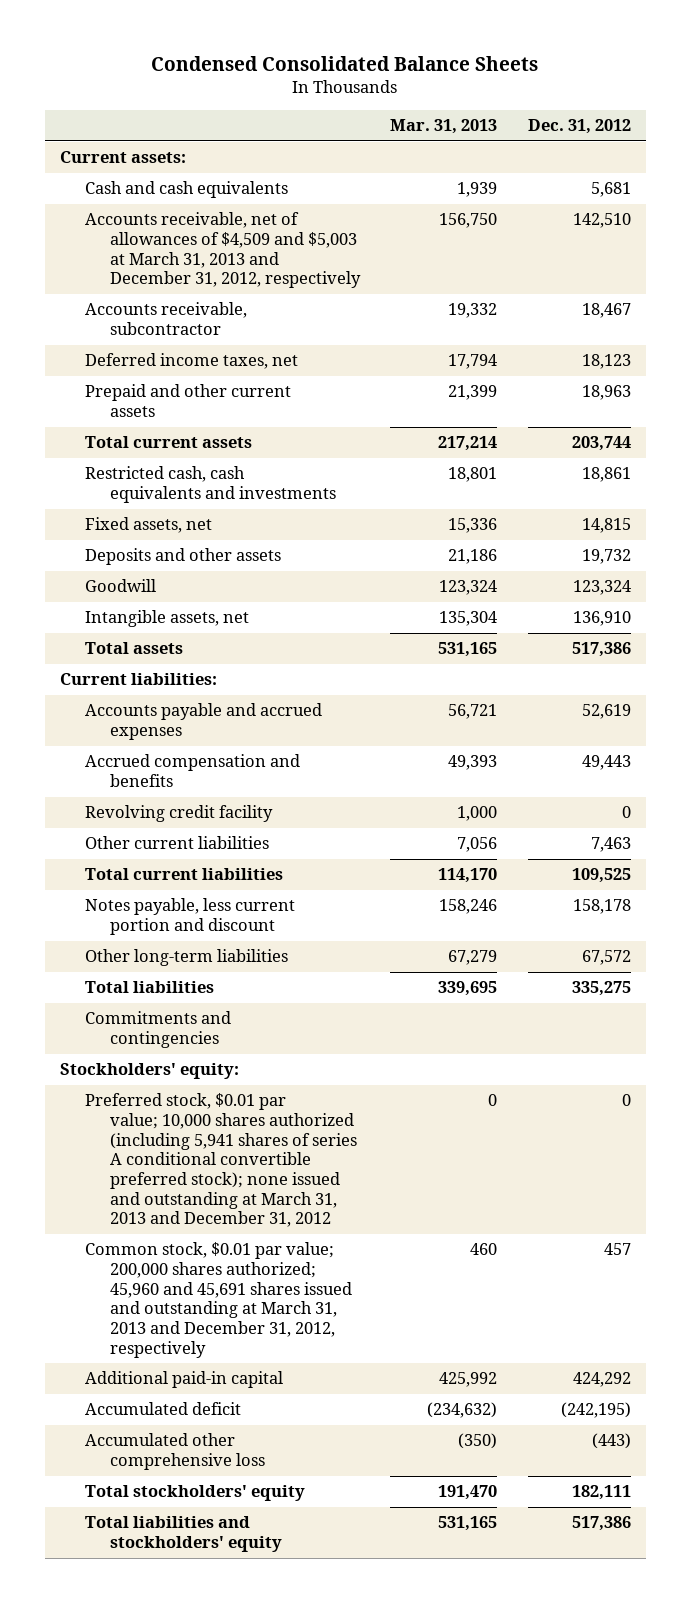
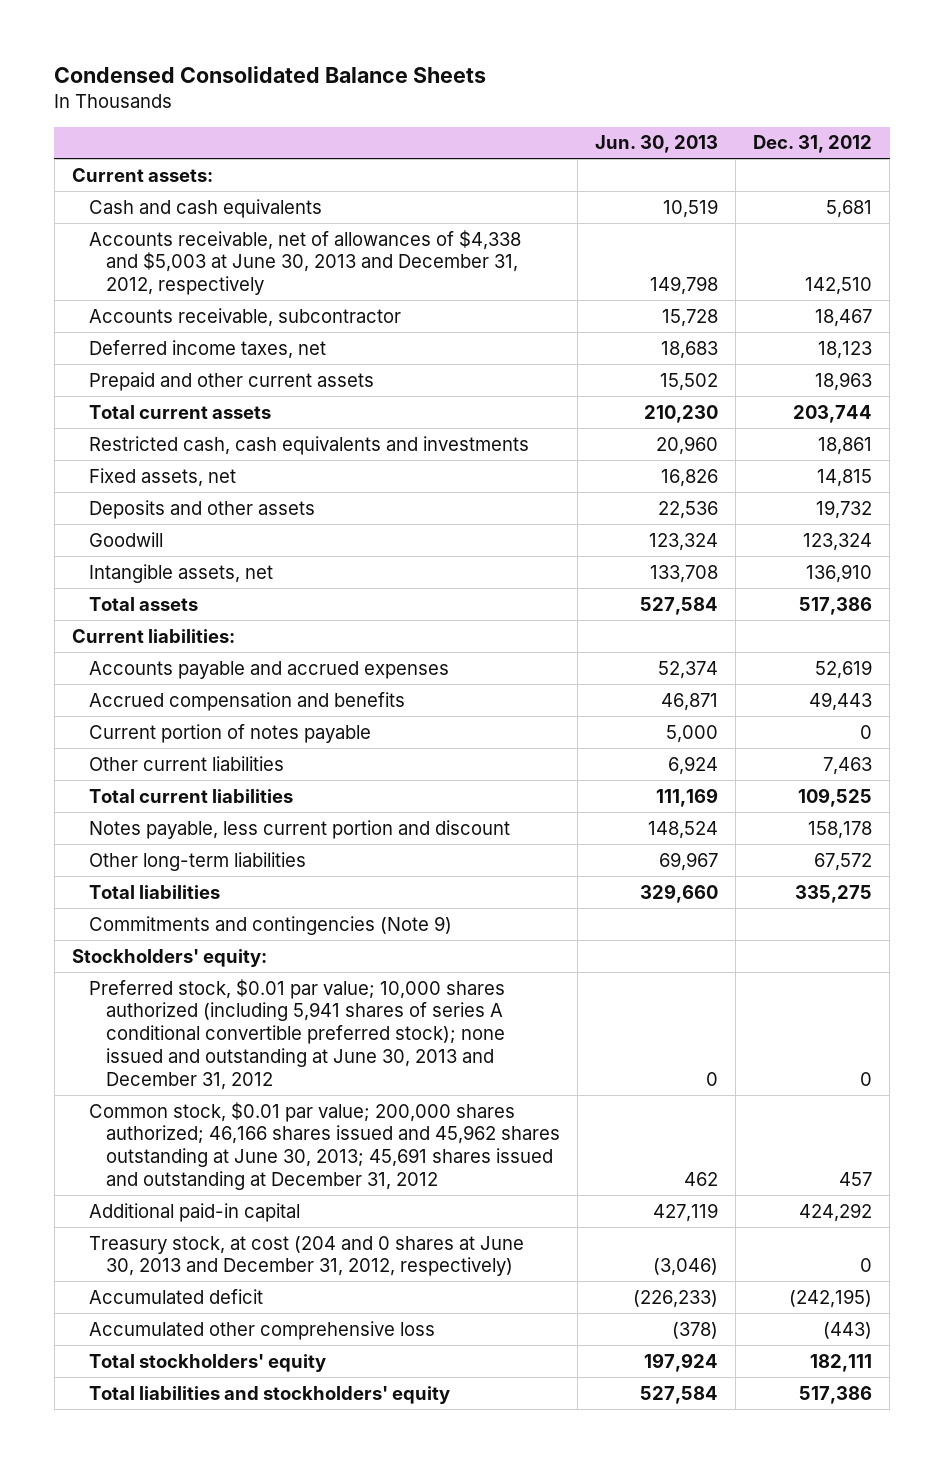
[390,119,498,135] Mar. 31, 2013 -> none
none -> [595,135,719,154] Jun. 30, 2013
[85,212,362,289] Accounts receivable, net of allowances of $4,509 and $5,003 at March 31, 2013 and December 31, 2012, respectively -> [88,229,521,296] Accounts receivable, net of allowances of $4,338 and $5,003 at June 30, 2013 and December 31, 2012, respectively
[85,805,274,823] Revolving credit facility -> none
none -> [88,723,371,743] Current portion of notes payable
[85,1011,232,1049] Commitments and contingencies -> [88,915,452,935] Commitments and contingencies (Note 9)
[85,1093,358,1228] Preferred stock, $0.01 par value; 10,000 shares authorized (including 5,941 shares of series A conditional convertible preferred stock); none issued and outstanding at March 31, 2013 and December 31, 2012 -> [88,978,506,1090] Preferred stock, $0.01 par value; 10,000 shares authorized (including 5,941 shares of series A conditional convertible preferred stock); none issued and outstanding at June 30, 2013 and December 31, 2012
[85,1242,353,1358] Common stock, $0.01 par value; 200,000 shares authorized; 45,960 and 45,691 shares issued and outstanding at March 31, 2013 and December 31, 2012, respectively -> [88,1101,561,1190] Common stock, $0.01 par value; 200,000 shares authorized; 46,166 shares issued and 45,962 shares outstanding at June 30, 2013; 45,691 shares issued and outstanding at December 31, 2012
none -> [88,1235,524,1277] Treasury stock, at cost (204 and 0 shares at June 30, 2013 and December 31, 2012, respectively)

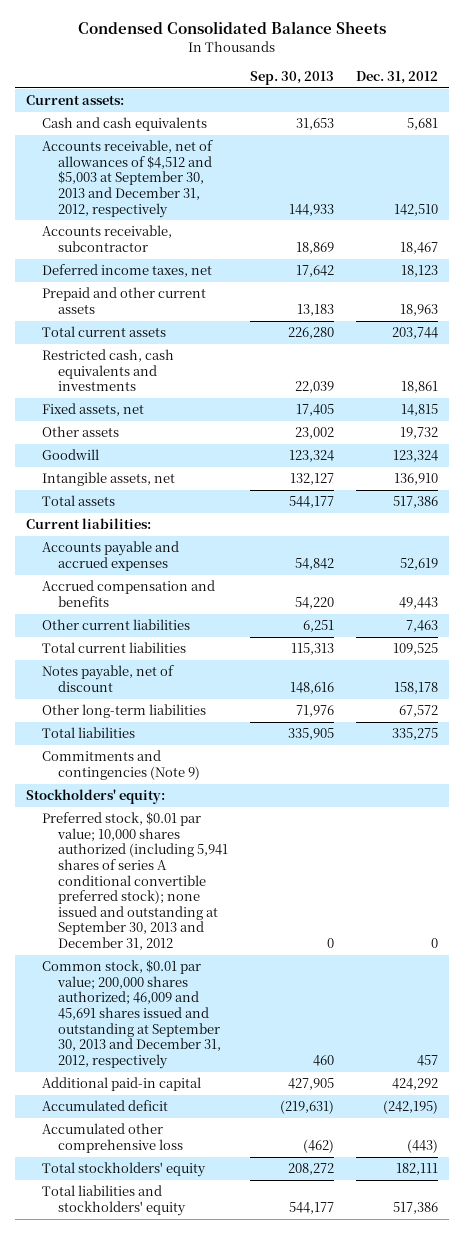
[595,135,719,154] Jun. 30, 2013 -> none
none -> [249,70,334,85] Sep. 30, 2013
[88,229,521,296] Accounts receivable, net of allowances of $4,338 and $5,003 at June 30, 2013 and December 31, 2012, respectively -> [41,140,213,218] Accounts receivable, net of allowances of $4,512 and $5,003 at September 30, 2013 and December 31, 2012, respectively
[88,499,315,519] Deposits and other assets -> [41,426,119,438] Other assets
[88,723,371,743] Current portion of notes payable -> none
[88,819,510,839] Notes payable, less current portion and discount -> [41,665,174,692] Notes payable, net of discount
[88,978,506,1090] Preferred stock, $0.01 par value; 10,000 shares authorized (including 5,941 shares of series A conditional convertible preferred stock); none issued and outstanding at June 30, 2013 and December 31, 2012 -> [41,812,228,950] Preferred stock, $0.01 par value; 10,000 shares authorized (including 5,941 shares of series A conditional convertible preferred stock); none issued and outstanding at September 30, 2013 and December 31, 2012
[88,1101,561,1190] Common stock, $0.01 par value; 200,000 shares authorized; 46,166 shares issued and 45,962 shares outstanding at June 30, 2013; 45,691 shares issued and outstanding at December 31, 2012 -> [41,960,221,1069] Common stock, $0.01 par value; 200,000 shares authorized; 46,009 and 45,691 shares issued and outstanding at September 30, 2013 and December 31, 2012, respectively
[88,1235,524,1277] Treasury stock, at cost (204 and 0 shares at June 30, 2013 and December 31, 2012, respectively) -> none

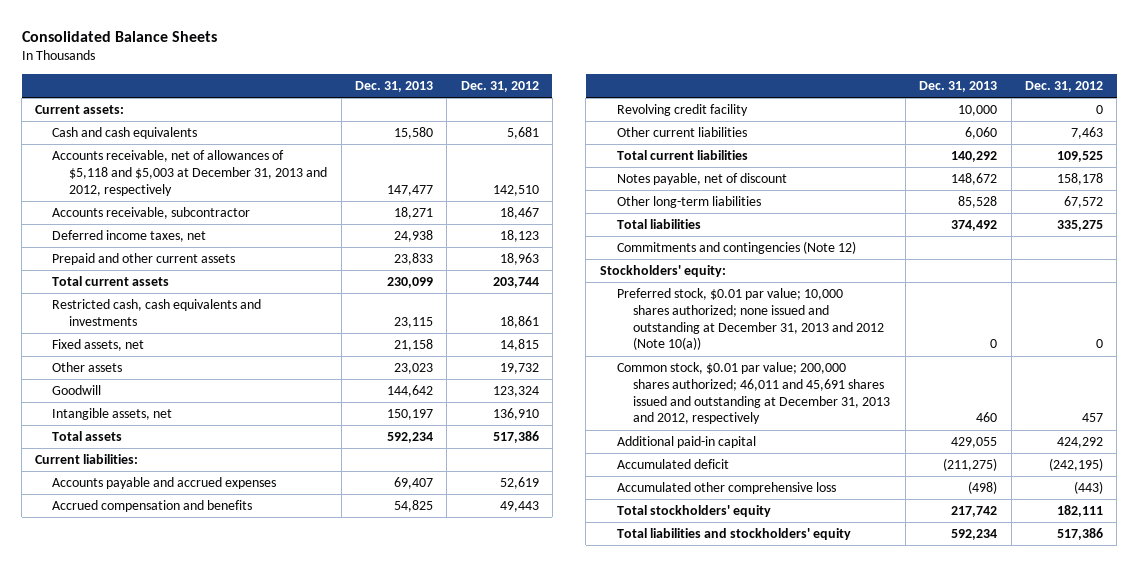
[77,21,386,35] Condensed Consolidated Balance Sheets -> [21,31,217,43] Consolidated Balance Sheets
[249,70,334,85] Sep. 30, 2013 -> none
none -> [354,80,433,92] Dec. 31, 2013
[41,140,213,218] Accounts receivable, net of allowances of $4,512 and $5,003 at September 30, 2013 and December 31, 2012, respectively -> [52,150,328,196] Accounts receivable, net of allowances of $5,118 and $5,003 at December 31, 2013 and 2012, respectively
none -> [616,104,748,117] Revolving credit facility
[41,750,200,780] Commitments and contingencies (Note 9) -> [616,241,856,255] Commitments and contingencies (Note 12)
[41,812,228,950] Preferred stock, $0.01 par value; 10,000 shares authorized (including 5,941 shares of series A conditional convertible preferred stock); none issued and outstanding at September 30, 2013 and December 31, 2012 -> [616,288,885,351] Preferred stock, $0.01 par value; 10,000 shares authorized; none issued and outstanding at December 31, 2013 and 2012 (Note 10(a))
[41,960,221,1069] Common stock, $0.01 par value; 200,000 shares authorized; 46,009 and 45,691 shares issued and outstanding at September 30, 2013 and December 31, 2012, respectively -> [616,362,891,425] Common stock, $0.01 par value; 200,000 shares authorized; 46,011 and 45,691 shares issued and outstanding at December 31, 2013 and 2012, respectively

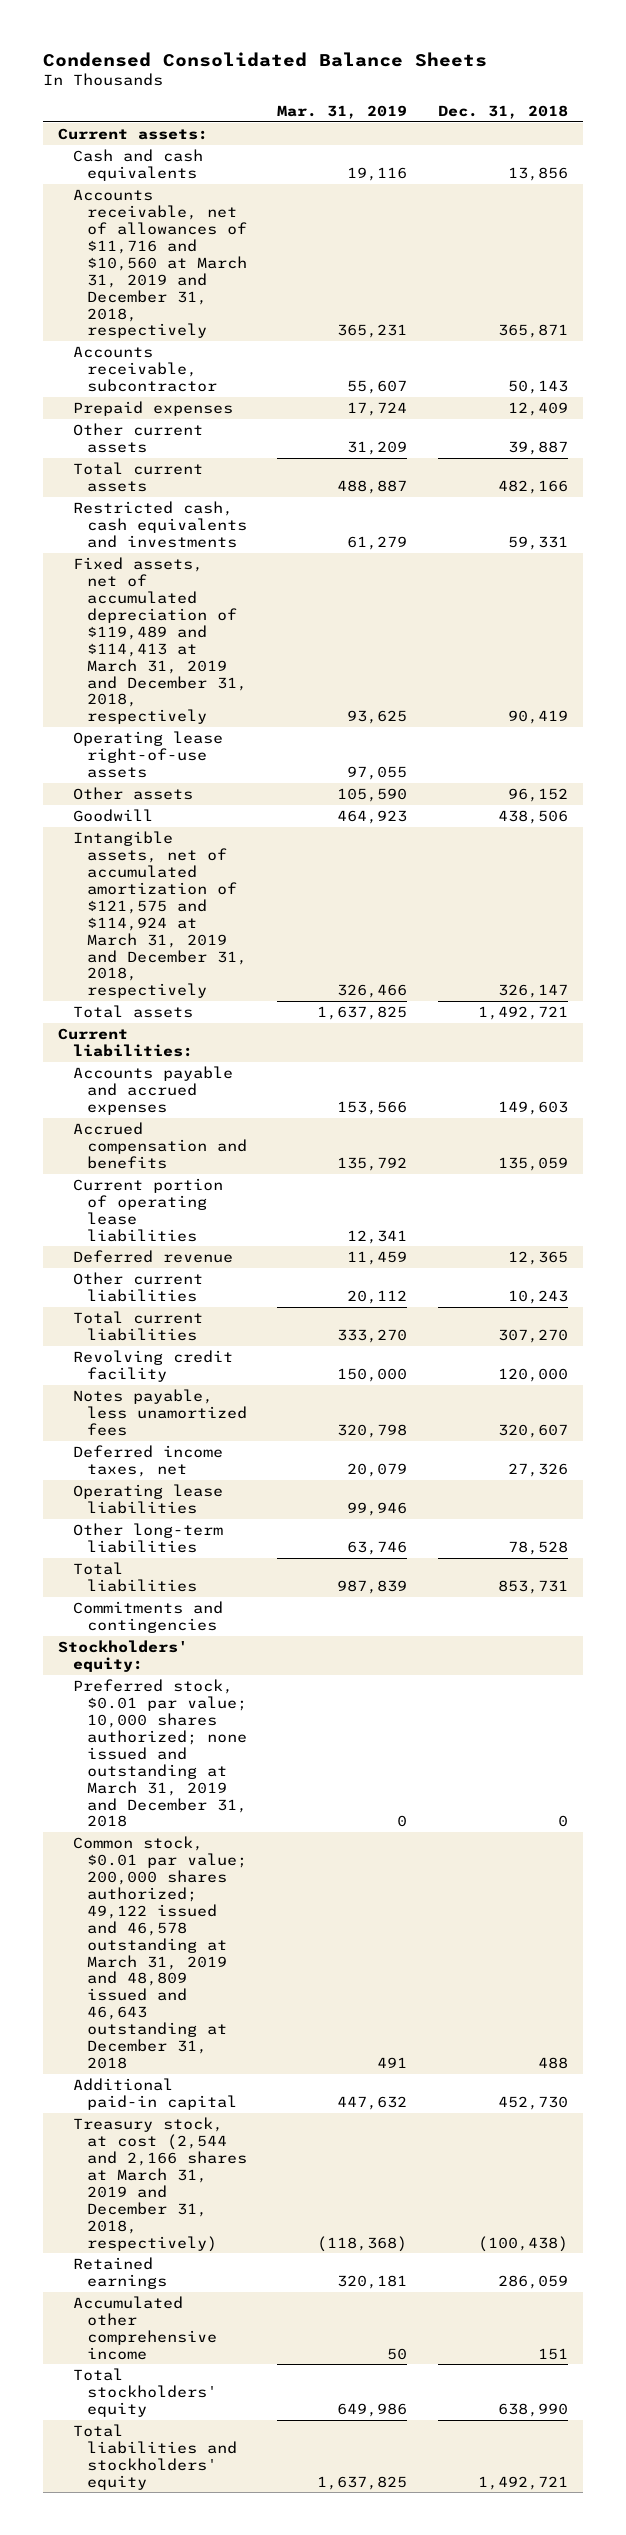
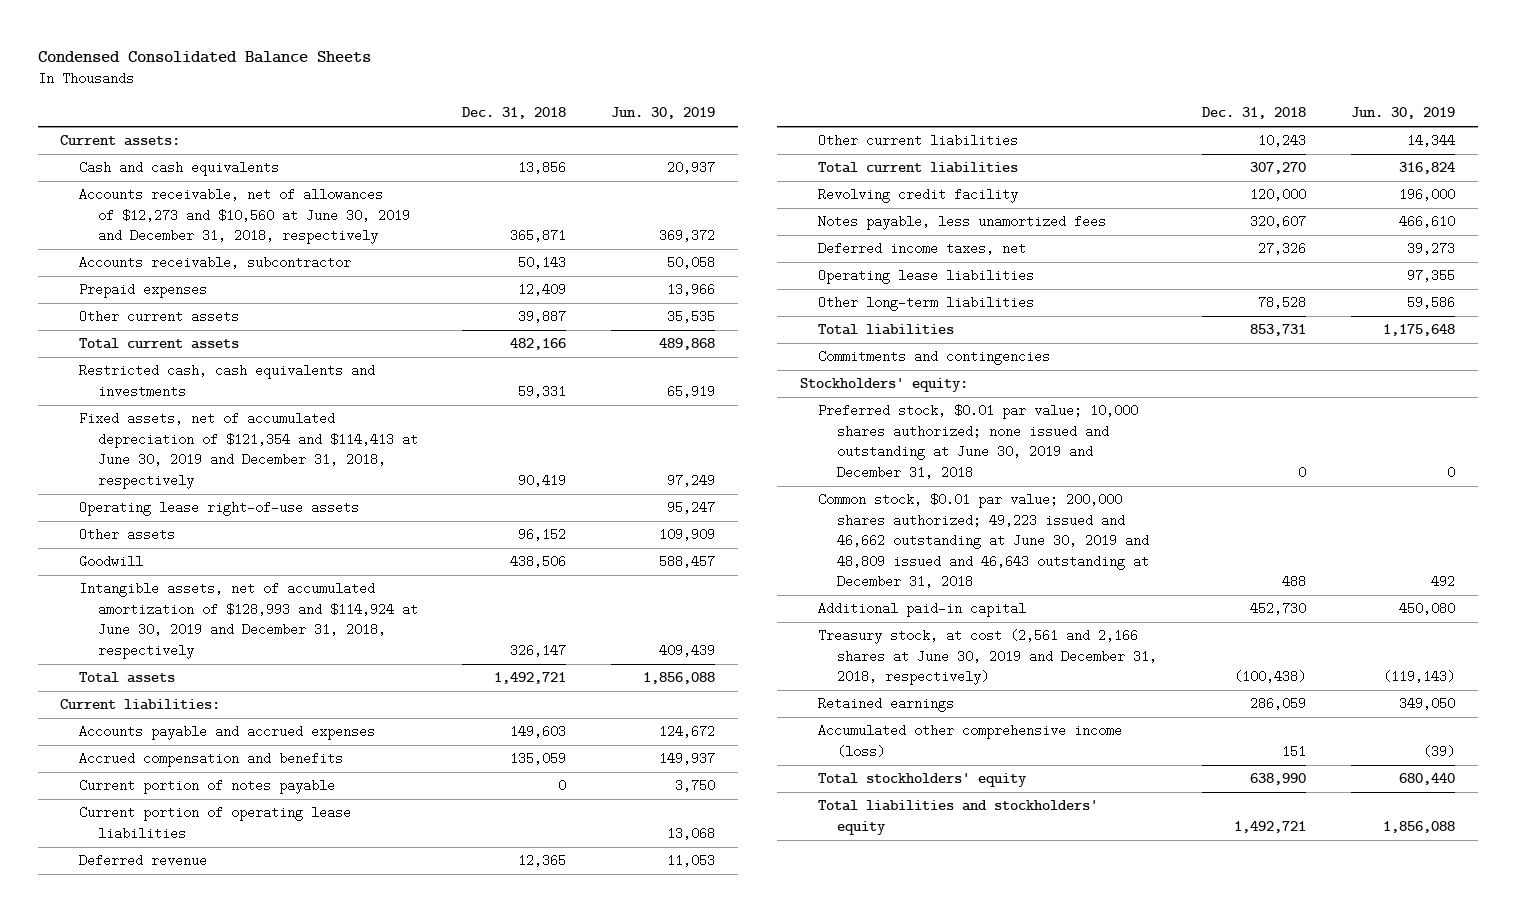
[277,104,408,119] Mar. 31, 2019 -> none
none -> [611,107,716,120] Jun. 30, 2019
[72,188,248,339] Accounts receivable, net of allowances of $11,716 and $10,560 at March 31, 2019 and December 31, 2018, respectively -> [78,188,410,245] Accounts receivable, net of allowances of $12,273 and $10,560 at June 30, 2019 and December 31, 2018, respectively
[72,556,248,725] Fixed assets, net of accumulated depreciation of $119,489 and $114,413 at March 31, 2019 and December 31, 2018, respectively -> [78,412,418,489] Fixed assets, net of accumulated depreciation of $121,354 and $114,413 at June 30, 2019 and December 31, 2018, respectively
[72,830,248,999] Intangible assets, net of accumulated amortization of $121,575 and $114,924 at March 31, 2019 and December 31, 2018, respectively -> [78,582,418,659] Intangible assets, net of accumulated amortization of $128,993 and $114,924 at June 30, 2019 and December 31, 2018, respectively
none -> [78,779,335,795] Current portion of notes payable
[72,1678,248,1828] Preferred stock, $0.01 par value; 10,000 shares authorized; none issued and outstanding at March 31, 2019 and December 31, 2018 -> [818,404,1139,479] Preferred stock, $0.01 par value; 10,000 shares authorized; none issued and outstanding at June 30, 2019 and December 31, 2018
[72,1835,248,2070] Common stock, $0.01 par value; 200,000 shares authorized; 49,122 issued and 46,578 outstanding at March 31, 2019 and 48,809 issued and 46,643 outstanding at December 31, 2018 -> [818,493,1150,589] Common stock, $0.01 par value; 200,000 shares authorized; 49,223 issued and 46,662 outstanding at June 30, 2019 and 48,809 issued and 46,643 outstanding at December 31, 2018
[72,2116,248,2252] Treasury stock, at cost (2,544 and 2,166 shares at March 31, 2019 and December 31, 2018, respectively) -> [818,629,1158,686] Treasury stock, at cost (2,561 and 2,166 shares at June 30, 2019 and December 31, 2018, respectively)
[72,2295,218,2360] Accumulated other comprehensive income -> [818,724,1123,758] Accumulated other comprehensive income (loss)

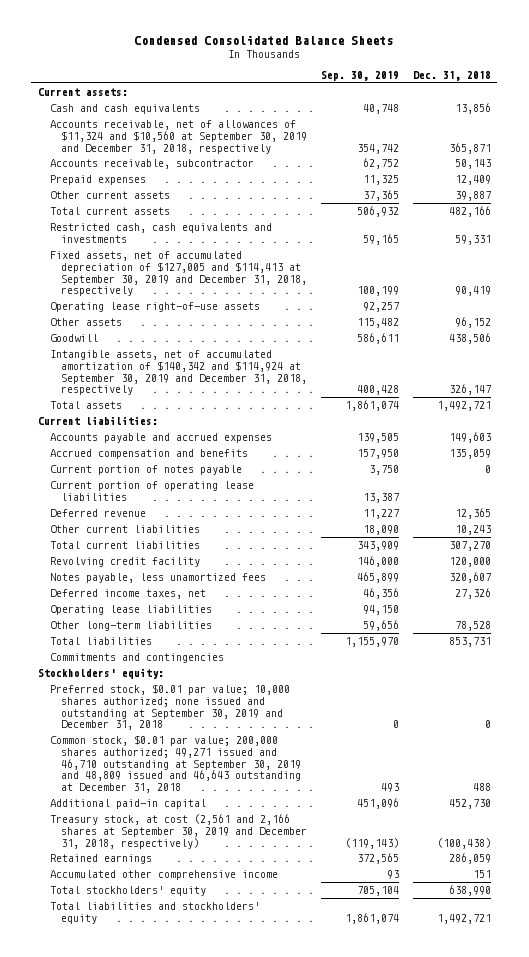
[611,107,716,120] Jun. 30, 2019 -> none
none -> [320,71,399,82] Sep. 30, 2019
[78,188,410,245] Accounts receivable, net of allowances of $12,273 and $10,560 at June 30, 2019 and December 31, 2018, respectively -> [49,120,308,154] Accounts receivable, net of allowances of $11,324 and $10,560 at September 30, 2019 and December 31, 2018, respectively
[78,412,418,489] Fixed assets, net of accumulated depreciation of $121,354 and $114,413 at June 30, 2019 and December 31, 2018, respectively -> [49,251,308,297] Fixed assets, net of accumulated depreciation of $127,005 and $114,413 at September 30, 2019 and December 31, 2018, respectively
[78,582,418,659] Intangible assets, net of accumulated amortization of $128,993 and $114,924 at June 30, 2019 and December 31, 2018, respectively -> [49,350,308,396] Intangible assets, net of accumulated amortization of $140,342 and $114,924 at September 30, 2019 and December 31, 2018, respectively
[818,404,1139,479] Preferred stock, $0.01 par value; 10,000 shares authorized; none issued and outstanding at June 30, 2019 and December 31, 2018 -> [49,684,290,731] Preferred stock, $0.01 par value; 10,000 shares authorized; none issued and outstanding at September 30, 2019 and December 31, 2018
[818,493,1150,589] Common stock, $0.01 par value; 200,000 shares authorized; 49,223 issued and 46,662 outstanding at June 30, 2019 and 48,809 issued and 46,643 outstanding at December 31, 2018 -> [49,735,302,793] Common stock, $0.01 par value; 200,000 shares authorized; 49,271 issued and 46,710 outstanding at September 30, 2019 and 48,809 issued and 46,643 outstanding at December 31, 2018
[818,629,1158,686] Treasury stock, at cost (2,561 and 2,166 shares at June 30, 2019 and December 31, 2018, respectively) -> [49,814,308,849] Treasury stock, at cost (2,561 and 2,166 shares at September 30, 2019 and December 31, 2018, respectively)
[818,724,1123,758] Accumulated other comprehensive income (loss) -> [49,870,278,881] Accumulated other comprehensive income

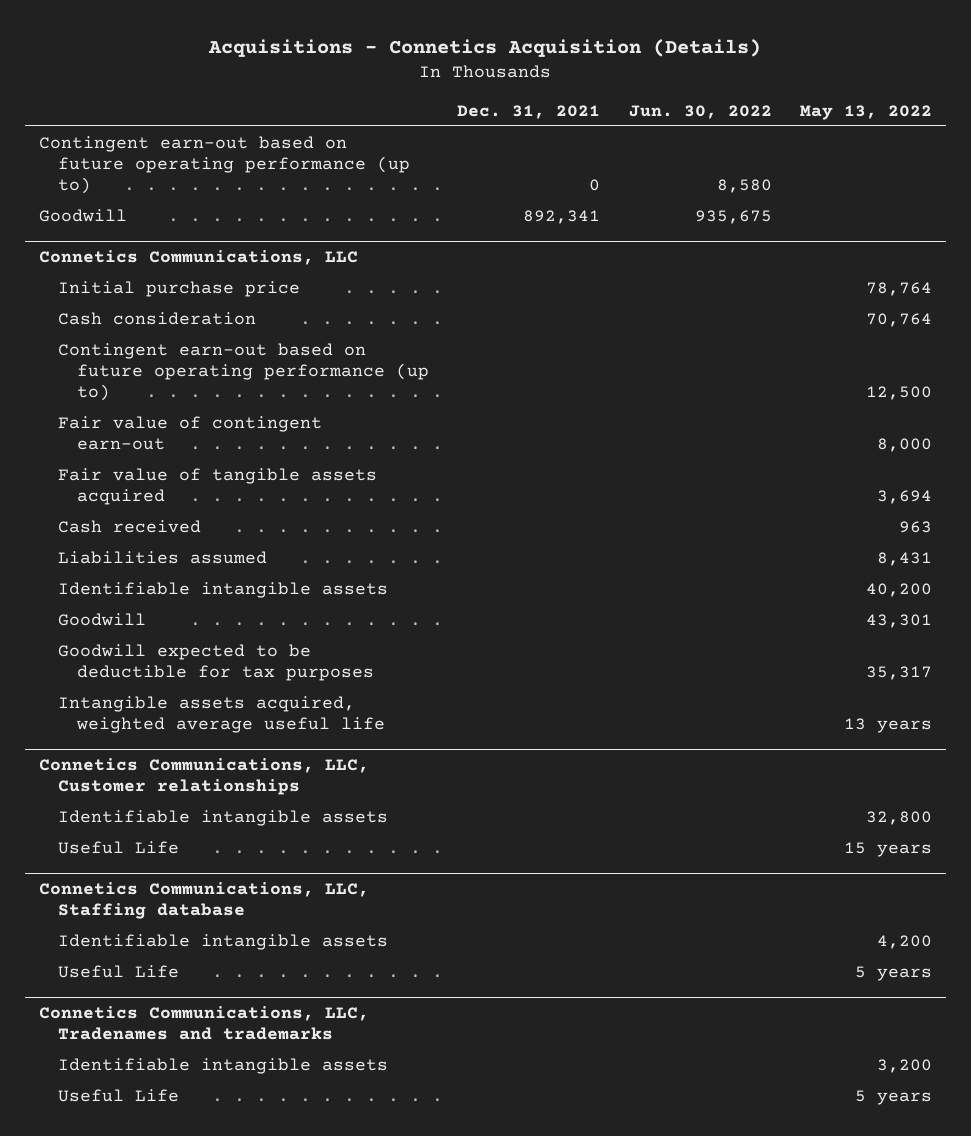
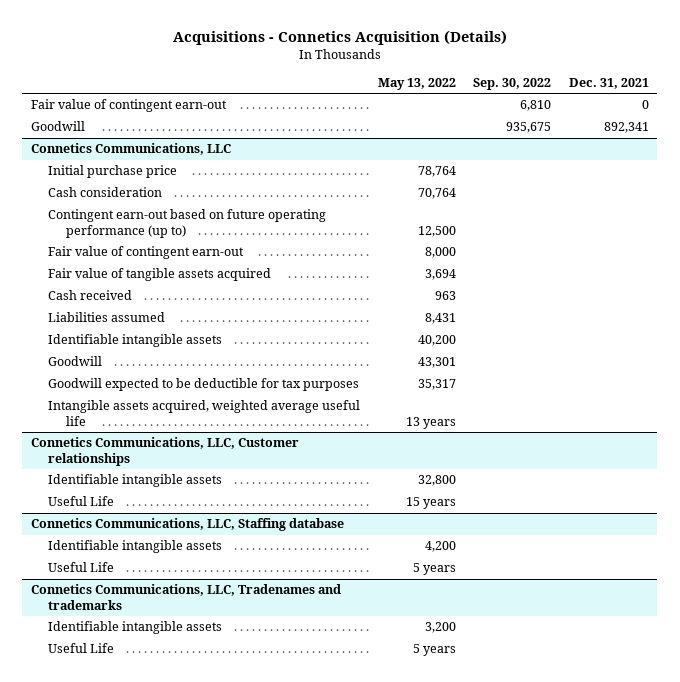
[628,104,772,119] Jun. 30, 2022 -> none
none -> [473,78,552,91] Sep. 30, 2022
[39,135,411,194] Contingent earn-out based on future operating performance (up to) -> none
none -> [31,99,228,113] Fair value of contingent earn-out

